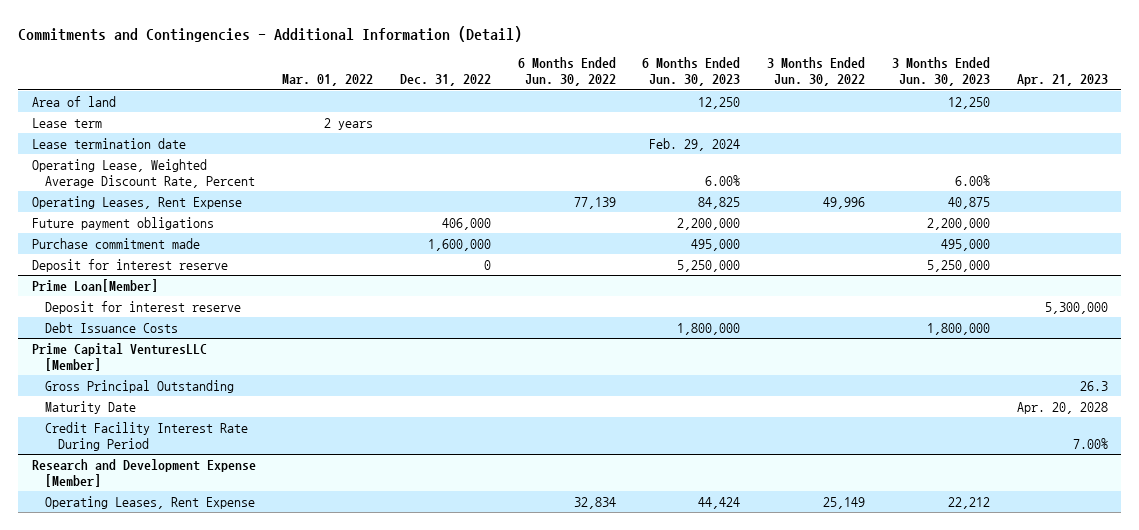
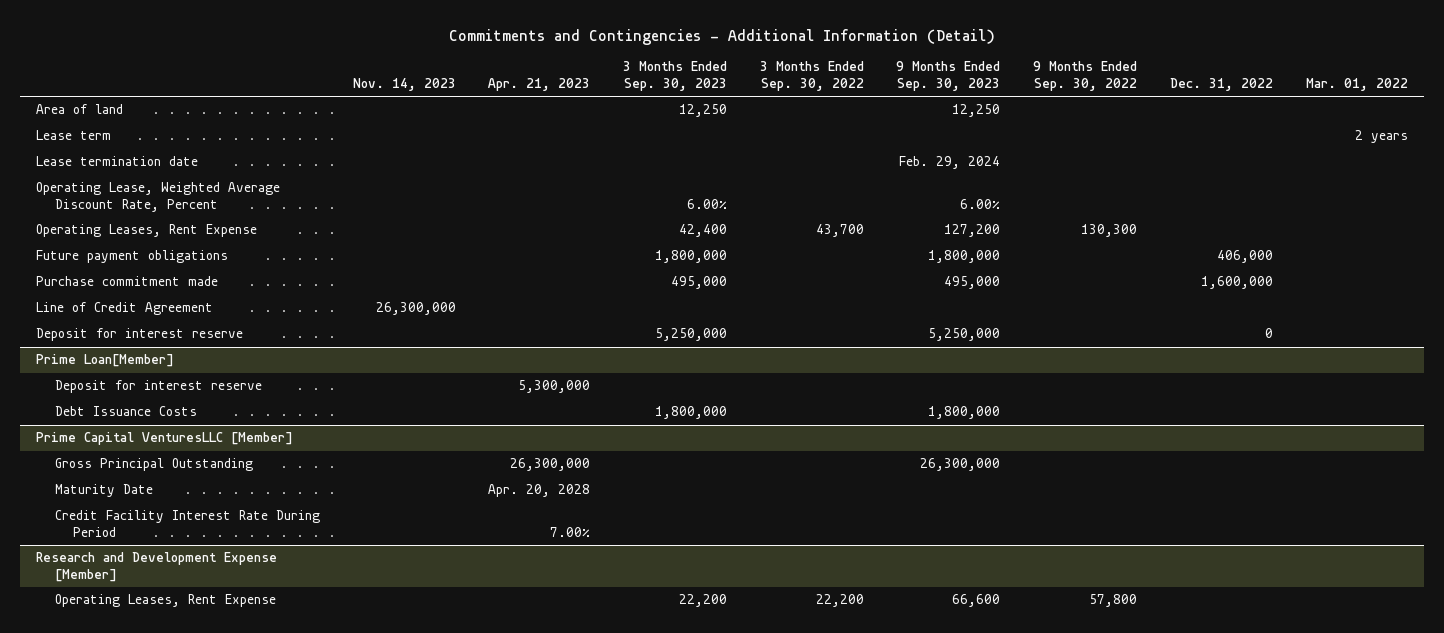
[517,57,616,87] 6 Months Ended Jun. 30, 2022 -> none
[642,57,741,87] 6 Months Ended Jun. 30, 2023 -> none
[767,57,866,87] 3 Months Ended Jun. 30, 2022 -> none
[891,57,990,87] 3 Months Ended Jun. 30, 2023 -> none
none -> [352,78,456,92] Nov. 14, 2023
none -> [623,61,728,92] 3 Months Ended Sep. 30, 2023
none -> [759,61,864,92] 3 Months Ended Sep. 30, 2022
none -> [896,61,1001,92] 9 Months Ended Sep. 30, 2023
none -> [1033,61,1138,92] 9 Months Ended Sep. 30, 2022
none -> [36,302,214,316] Line of Credit Agreement
[1079,380,1108,391] 26.3 -> [510,458,591,472] 26,300,000

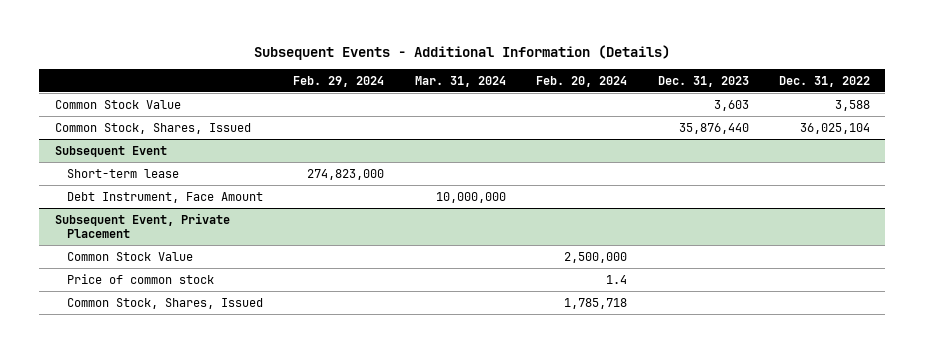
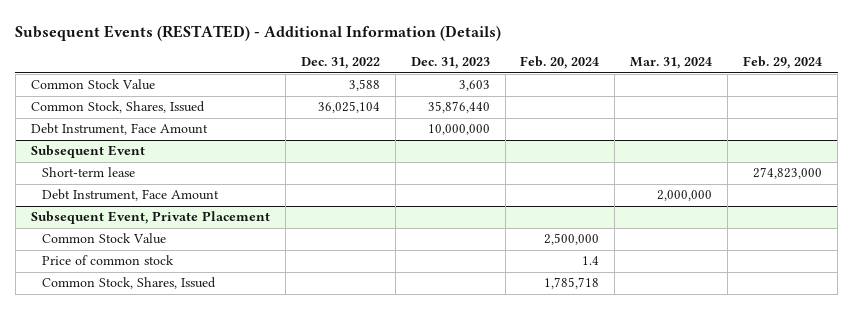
[254,45,671,61] Subsequent Events - Additional Information (Details) -> [15,24,502,41] Subsequent Events (RESTATED) - Additional Information (Details)
none -> [30,123,208,136] Debt Instrument, Face Amount
[435,191,506,203] 10,000,000 -> [657,190,713,202] 2,000,000

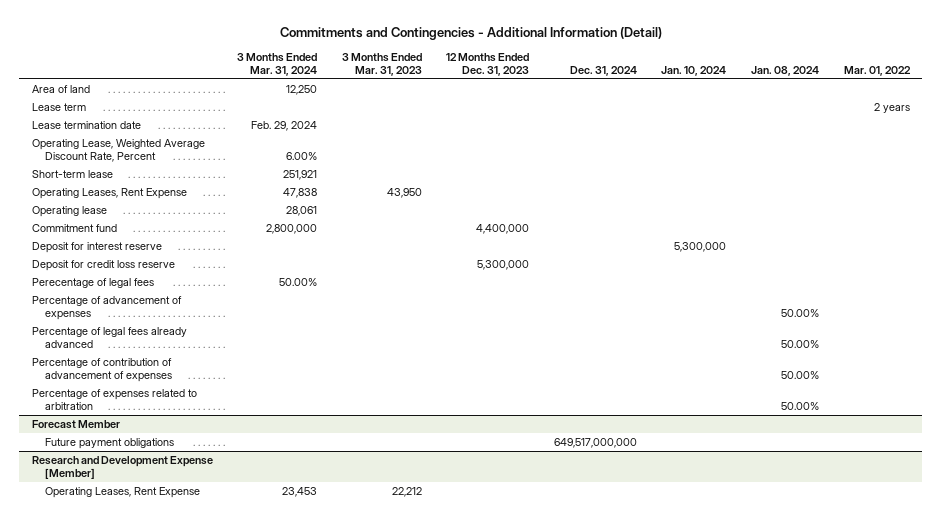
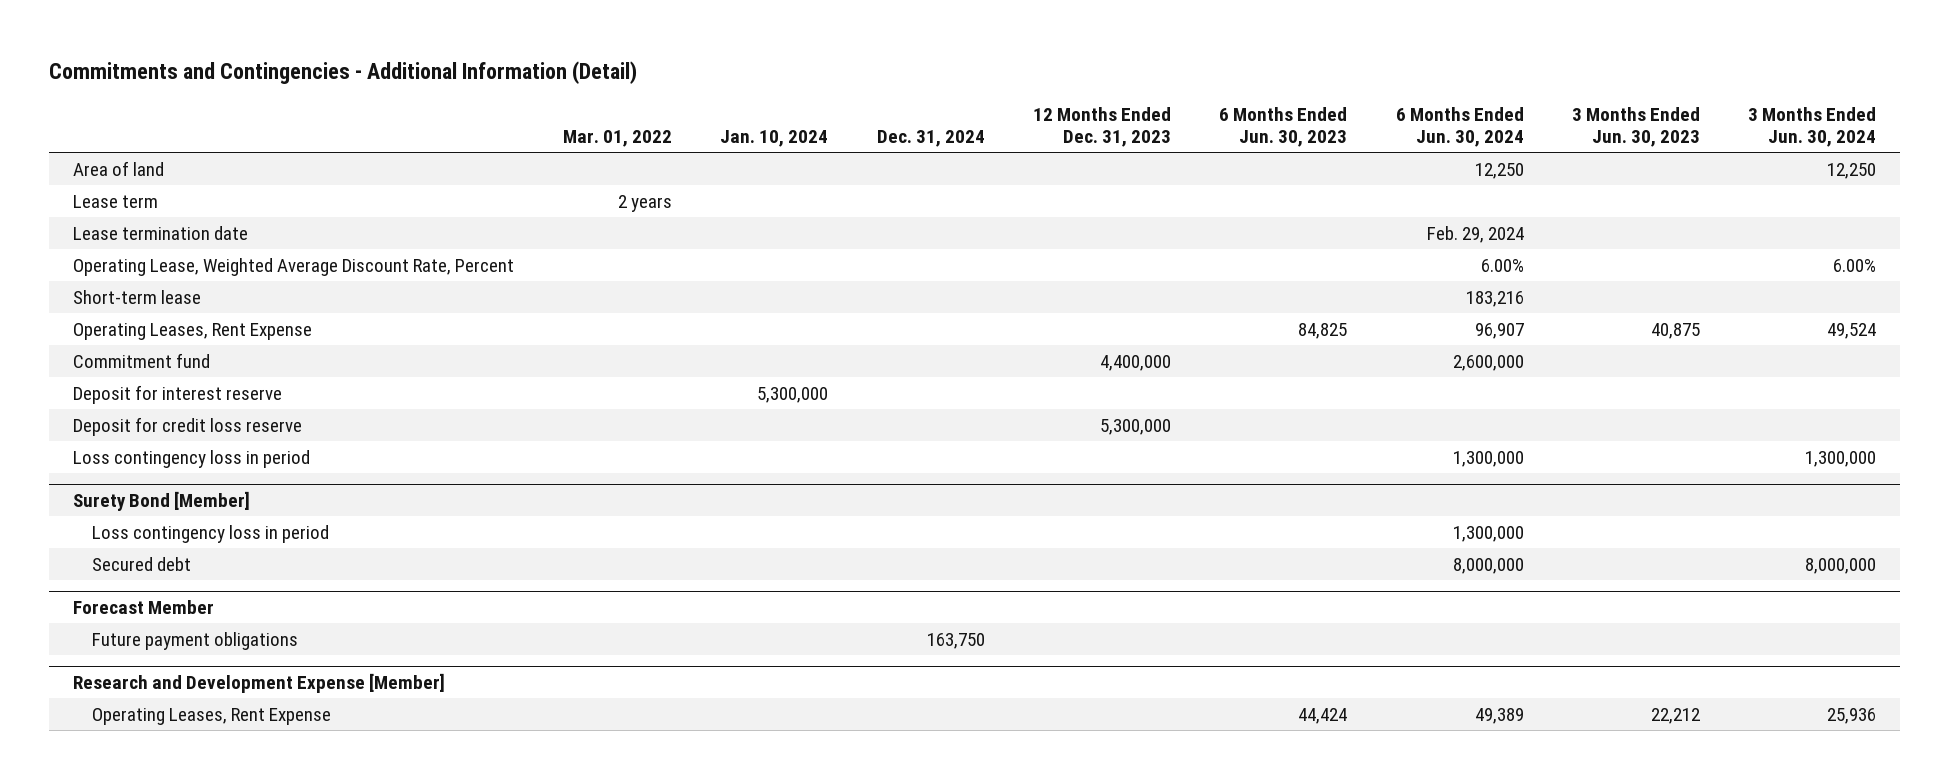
[237,52,318,76] 3 Months Ended Mar. 31, 2024 -> none
[341,52,422,76] 3 Months Ended Mar. 31, 2023 -> none
[751,65,820,76] Jan. 08, 2024 -> none
none -> [1219,106,1348,147] 6 Months Ended Jun. 30, 2023
none -> [1395,106,1524,147] 6 Months Ended Jun. 30, 2024
none -> [1571,106,1700,147] 3 Months Ended Jun. 30, 2023
none -> [1748,106,1877,147] 3 Months Ended Jun. 30, 2024
[31,205,107,217] Operating lease -> none
[31,277,154,288] Perecentage of legal fees -> none
[31,295,182,321] Percentage of advancement of expenses -> none
[31,326,187,349] Percentage of legal fees already advanced -> none
[31,357,172,383] Percentage of contribution of advancement of expenses -> none
[31,388,197,411] Percentage of expenses related to arbitration -> none
none -> [73,449,311,468] Loss contingency loss in period
none -> [73,490,251,511] Surety Bond [Member]
none -> [91,524,329,543] Loss contingency loss in period
none -> [91,556,191,571] Secured debt
[553,437,637,448] 649,517,000,000 -> [926,632,985,649] 163,750

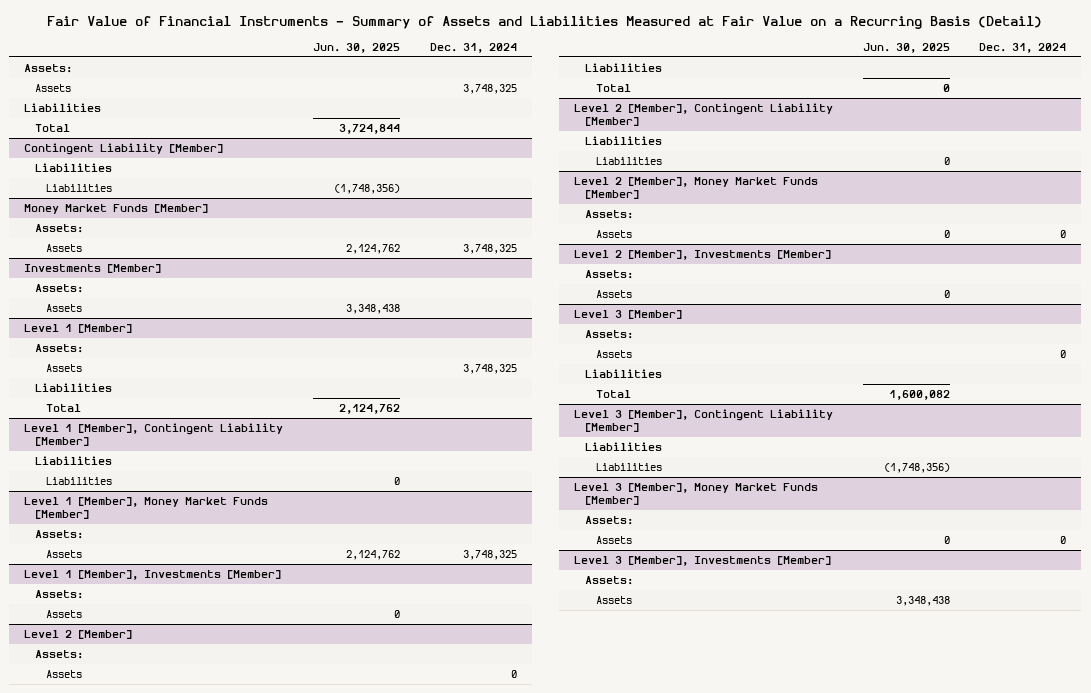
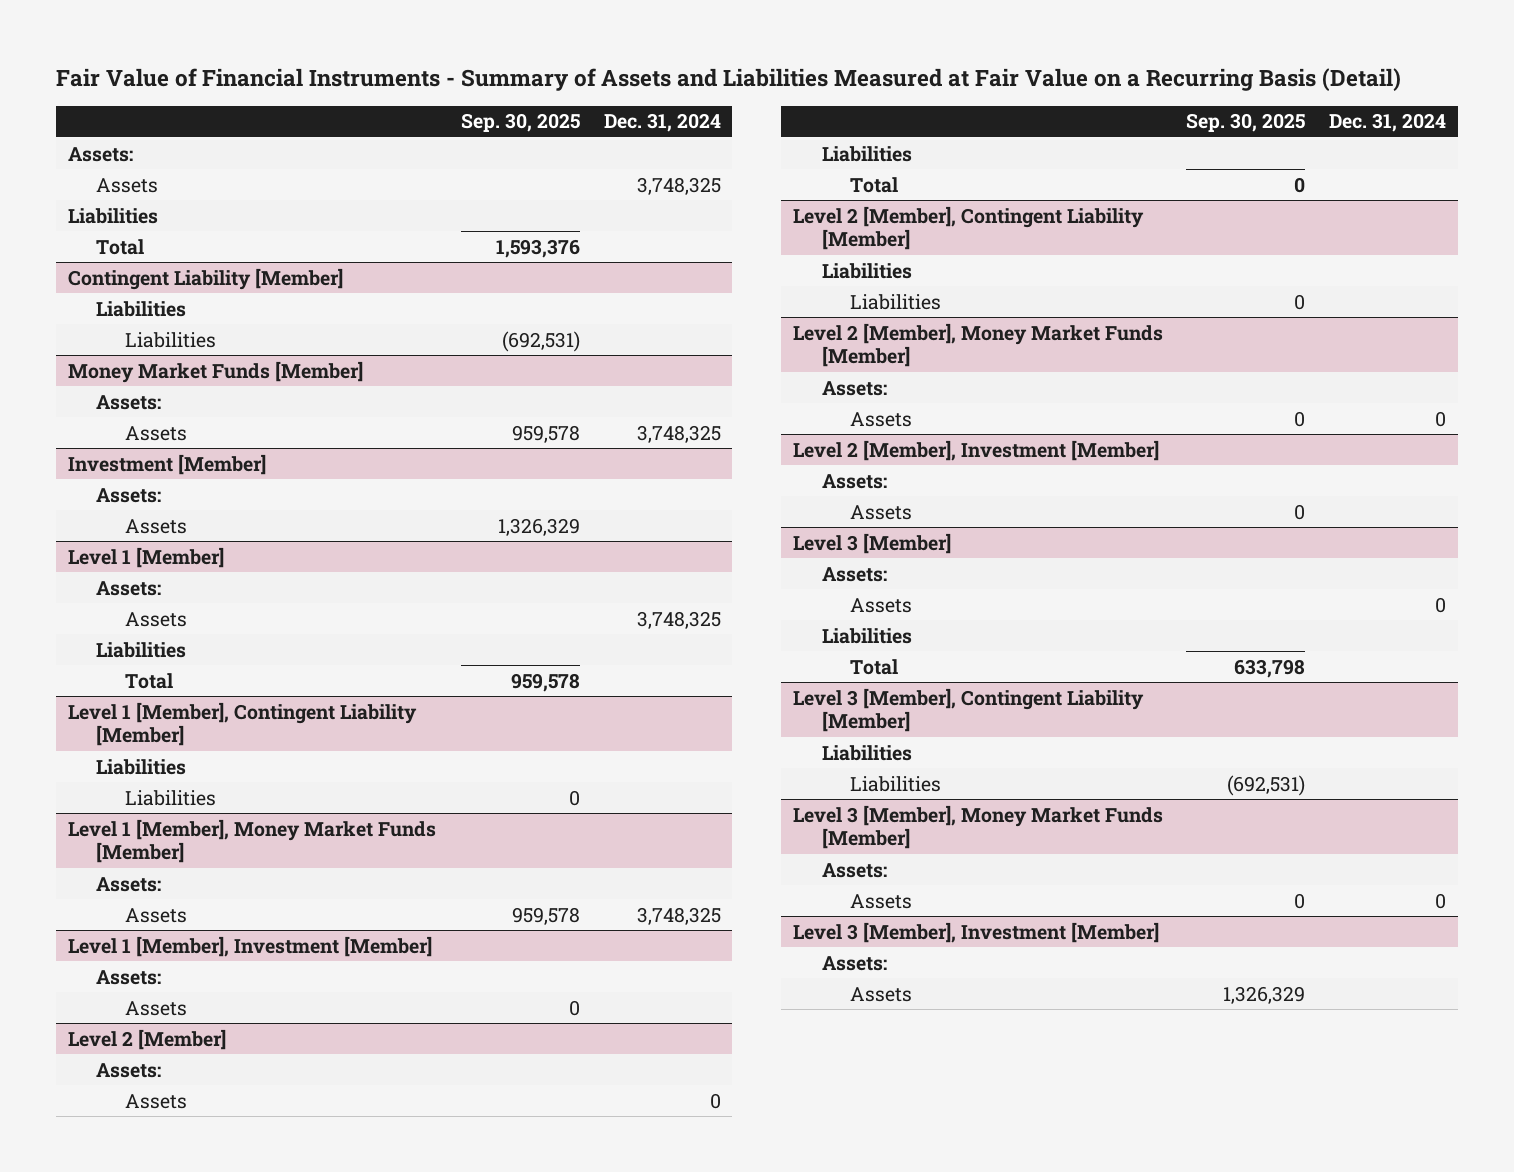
[312,42,400,53] Jun. 30, 2025 -> none
none -> [461,113,581,133] Sep. 30, 2025
[24,264,162,274] Investments [Member] -> [67,453,266,475] Investment [Member]
[24,570,282,581] Level 1 [Member], Investments [Member] -> [67,935,432,957] Level 1 [Member], Investment [Member]
[573,250,831,261] Level 2 [Member], Investments [Member] -> [792,439,1159,461] Level 2 [Member], Investment [Member]
[573,556,831,567] Level 3 [Member], Investments [Member] -> [792,921,1159,943] Level 3 [Member], Investment [Member]

